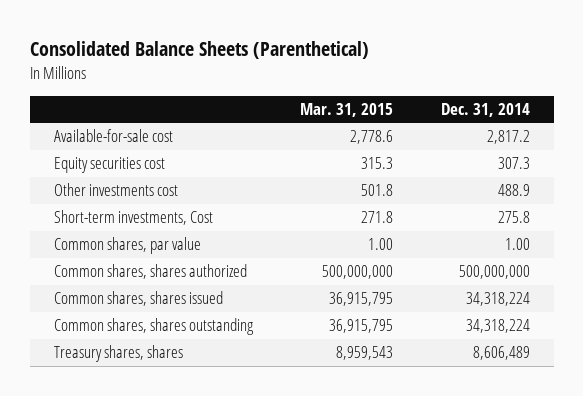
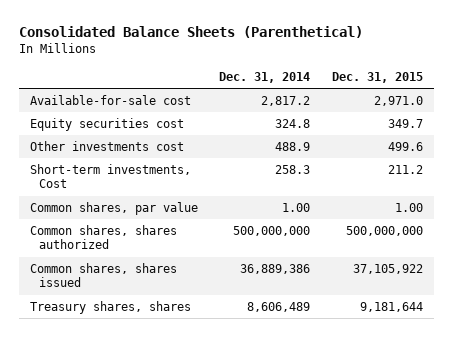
[300,103,394,118] Mar. 31, 2015 -> none
none -> [332,72,424,84] Dec. 31, 2015
[497,157,530,170] 307.3 -> [275,118,311,128] 324.8
[497,211,530,224] 275.8 -> [275,164,311,174] 258.3
[53,318,254,336] Common shares, shares outstanding -> none
[465,292,530,307] 34,318,224 -> [240,263,311,274] 36,889,386

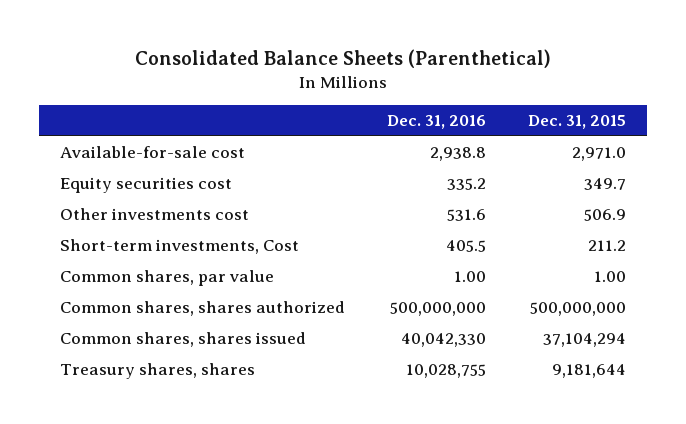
[219,72,311,84] Dec. 31, 2014 -> none
none -> [386,115,486,130] Dec. 31, 2016
[388,141,424,151] 499.6 -> [583,209,626,222] 506.9
[353,263,424,274] 37,105,922 -> [542,333,626,348] 37,104,294

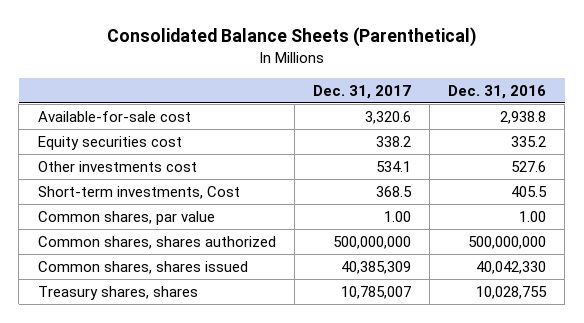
[527,115,626,130] Dec. 31, 2015 -> none
none -> [312,84,411,99] Dec. 31, 2017
[446,209,486,222] 531.6 -> [511,160,547,172] 527.6

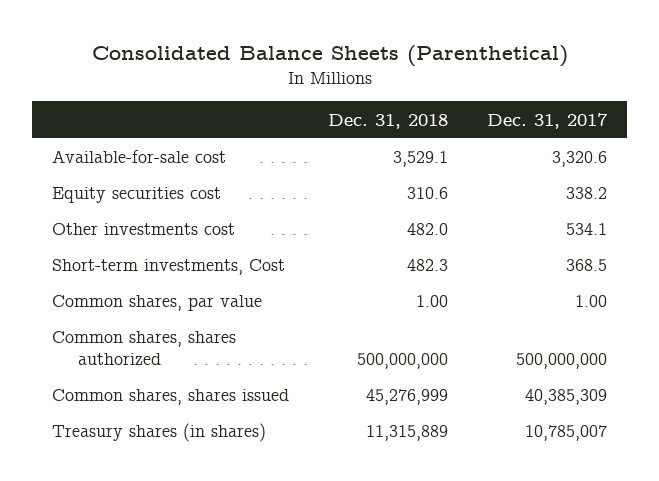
[448,84,547,99] Dec. 31, 2016 -> none
none -> [328,113,449,129] Dec. 31, 2018
[37,285,198,300] Treasury shares, shares -> [51,423,266,443] Treasury shares (in shares)

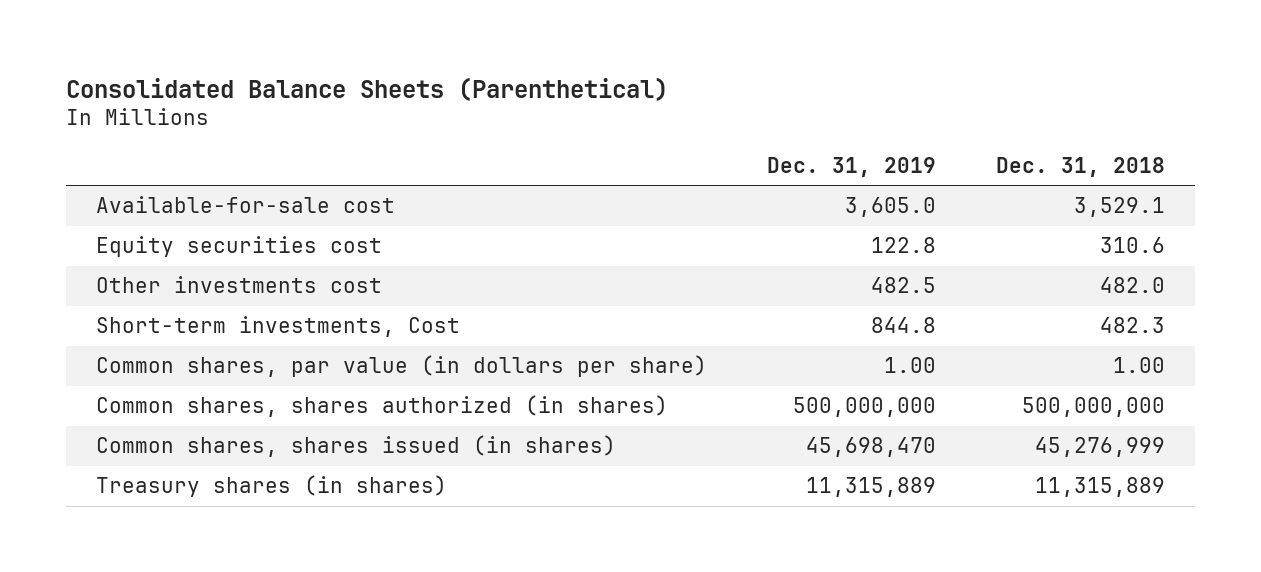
[487,112,609,129] Dec. 31, 2017 -> none
none -> [767,156,937,177] Dec. 31, 2019
[51,295,262,312] Common shares, par value -> [96,355,708,378] Common shares, par value (in dollars per share)
[51,331,236,366] Common shares, shares authorized -> [96,395,669,418] Common shares, shares authorized (in shares)
[51,389,289,406] Common shares, shares issued -> [96,435,617,458] Common shares, shares issued (in shares)

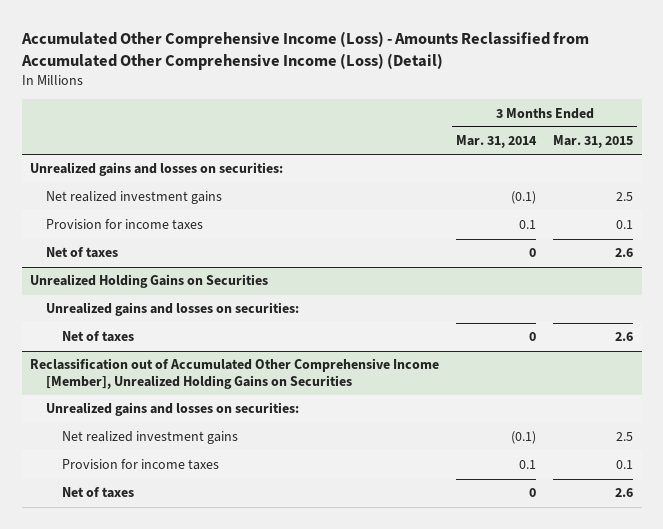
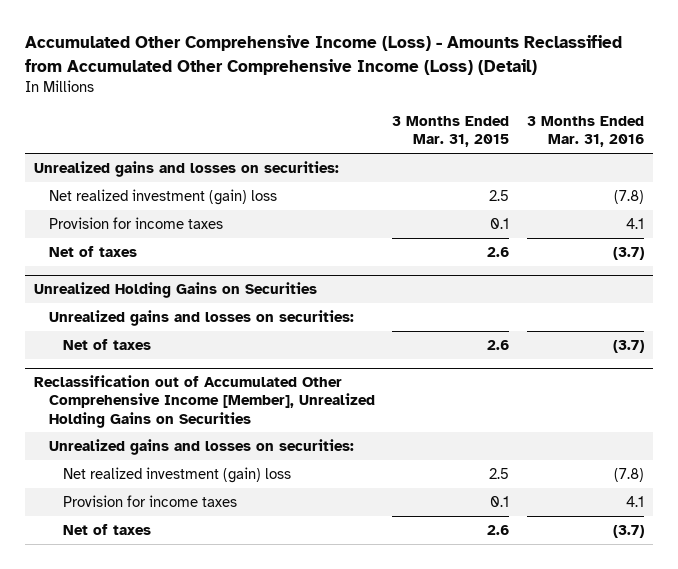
[456,135,538,149] Mar. 31, 2014 -> none
none -> [527,115,645,148] 3 Months Ended Mar. 31, 2016
[46,191,223,205] Net realized investment gains -> [48,189,277,206] Net realized investment (gain) loss
[62,431,239,445] Net realized investment gains -> [63,467,292,484] Net realized investment (gain) loss

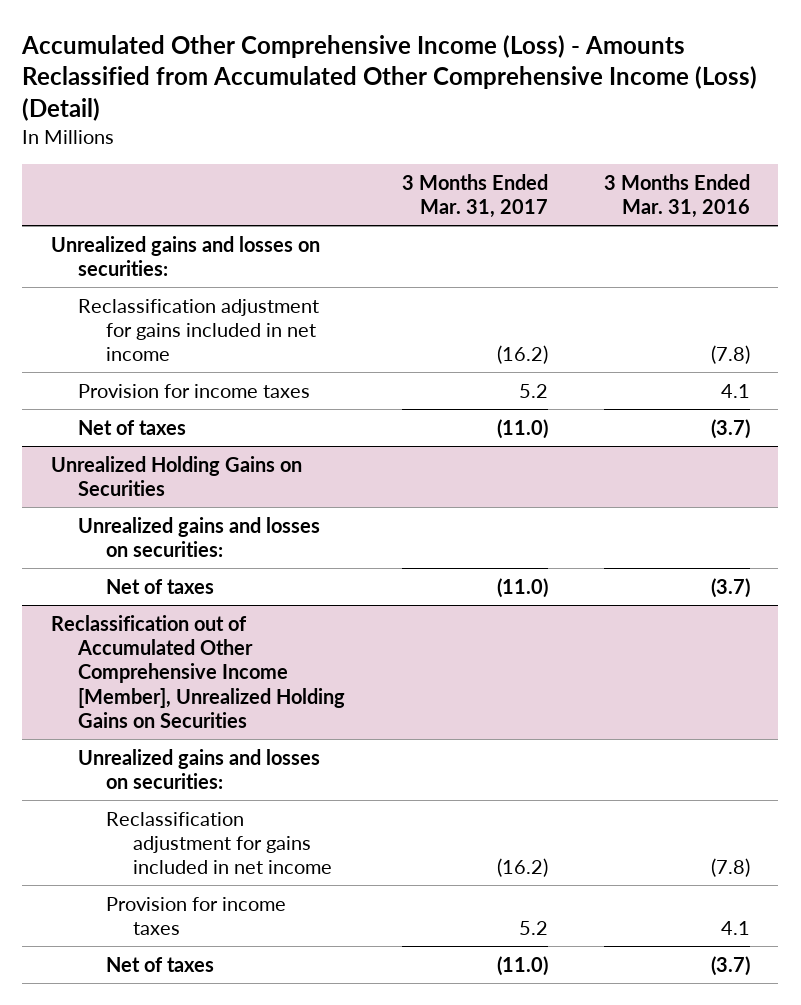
[392,115,510,148] 3 Months Ended Mar. 31, 2015 -> none
none -> [401,173,548,219] 3 Months Ended Mar. 31, 2017
[48,189,277,206] Net realized investment (gain) loss -> [78,298,320,362] Reclassification adjustment for gains included in net income
[63,467,292,484] Net realized investment (gain) loss -> [105,811,333,875] Reclassification adjustment for gains included in net income

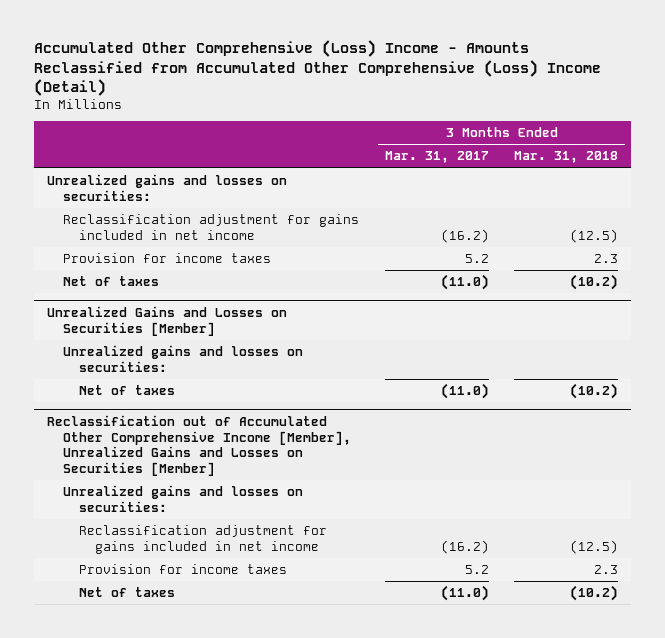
[21,34,758,121] Accumulated Other Comprehensive Income (Loss) - Amounts Reclassified from Accumulated Other Comprehensive Income (Loss) (Detail) -> [34,40,602,97] Accumulated Other Comprehensive (Loss) Income - Amounts Reclassified from Accumulated Other Comprehensive (Loss) Income (Detail)
[604,173,751,219] 3 Months Ended Mar. 31, 2016 -> none
none -> [514,151,619,164] Mar. 31, 2018
[50,455,302,496] Unrealized Holding Gains on Securities -> [46,305,287,336] Unrealized Gains and Losses on Securities [Member]
[50,614,346,729] Reclassification out of Accumulated Other Comprehensive Income [Member], Unrealized Holding Gains on Securities -> [46,414,351,477] Reclassification out of Accumulated Other Comprehensive Income [Member], Unrealized Gains and Losses on Securities [Member]

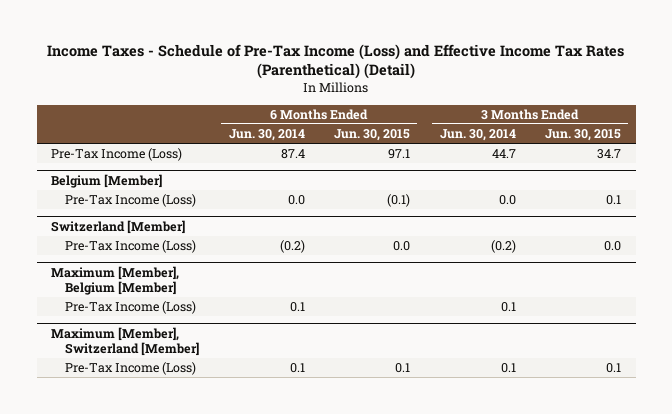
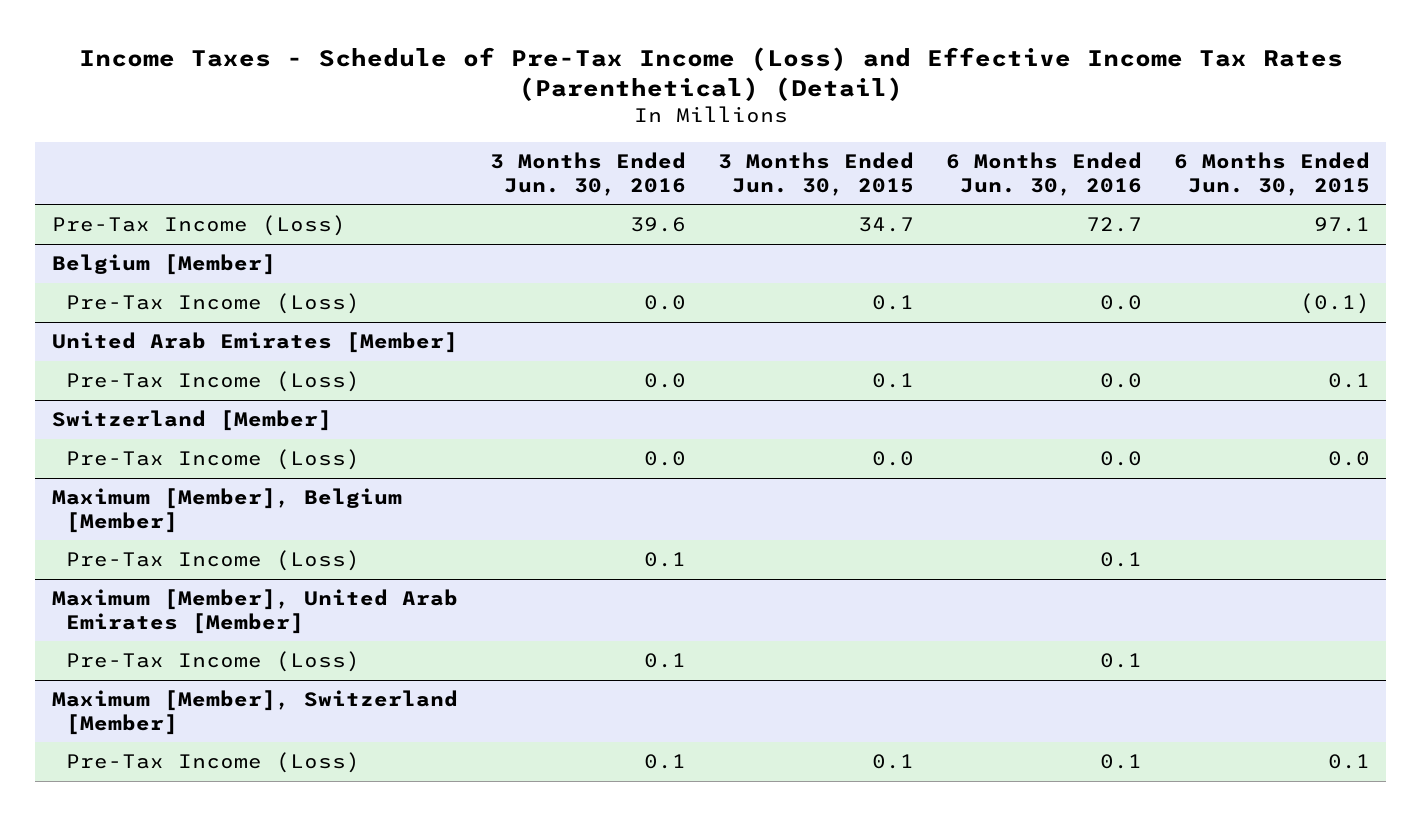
[228,129,305,142] Jun. 30, 2014 -> none
[439,129,516,142] Jun. 30, 2014 -> none
none -> [489,152,686,196] 3 Months Ended Jun. 30, 2016
none -> [945,152,1142,196] 6 Months Ended Jun. 30, 2016
none -> [51,332,458,354] United Arab Emirates [Member]
none -> [66,371,361,393] Pre-Tax Income (Loss)
none -> [51,589,458,634] Maximum [Member], United Arab Emirates [Member]
none -> [66,651,361,673] Pre-Tax Income (Loss)

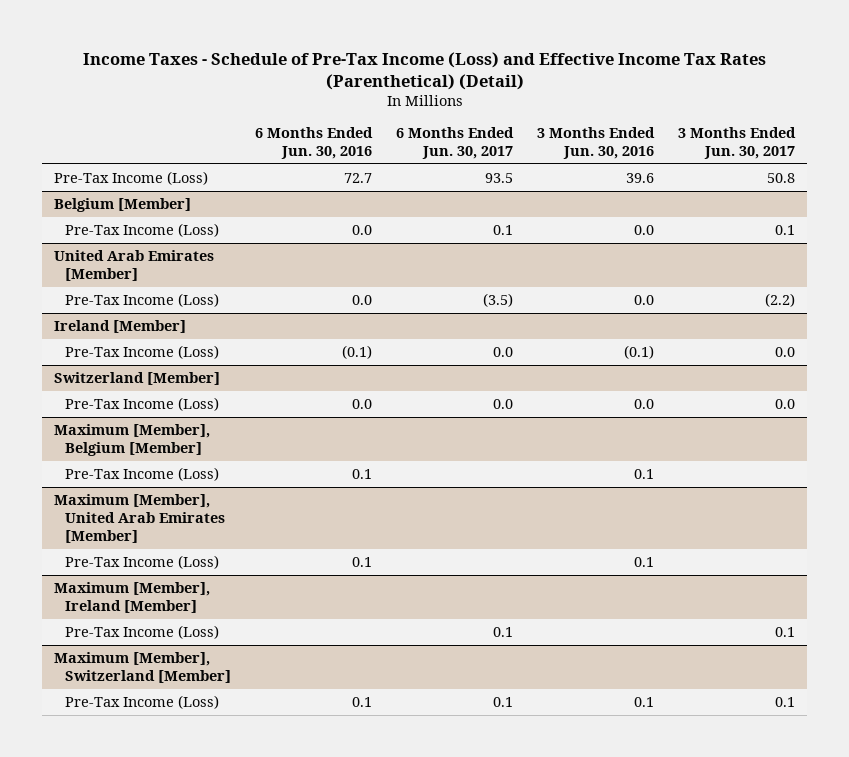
[717,152,914,196] 3 Months Ended Jun. 30, 2015 -> none
[1174,152,1371,196] 6 Months Ended Jun. 30, 2015 -> none
none -> [395,127,514,160] 6 Months Ended Jun. 30, 2017
none -> [677,127,796,160] 3 Months Ended Jun. 30, 2017
none -> [54,319,187,333] Ireland [Member]
none -> [64,344,219,359] Pre-Tax Income (Loss)
none -> [54,581,211,613] Maximum [Member], Ireland [Member]
none -> [64,624,219,639] Pre-Tax Income (Loss)

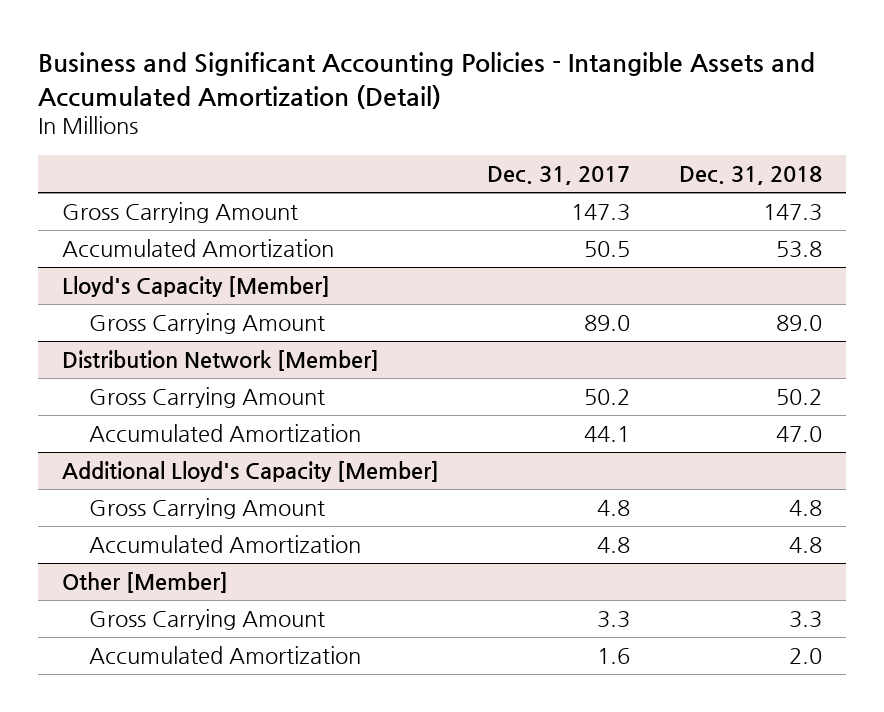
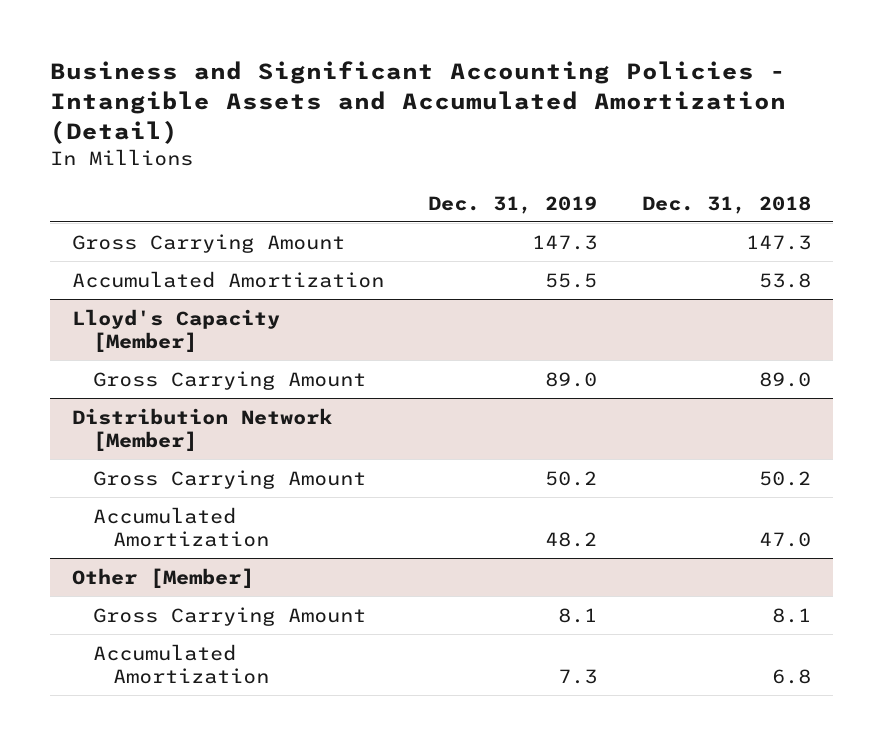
[487,166,631,186] Dec. 31, 2017 -> none
none -> [428,195,598,214] Dec. 31, 2019
[62,461,440,483] Additional Lloyd's Capacity [Member] -> none
[88,498,325,520] Gross Carrying Amount -> none
[88,535,361,554] Accumulated Amortization -> none
[788,611,822,629] 3.3 -> [771,607,811,623] 8.1
[788,648,822,665] 2.0 -> [771,668,811,684] 6.8

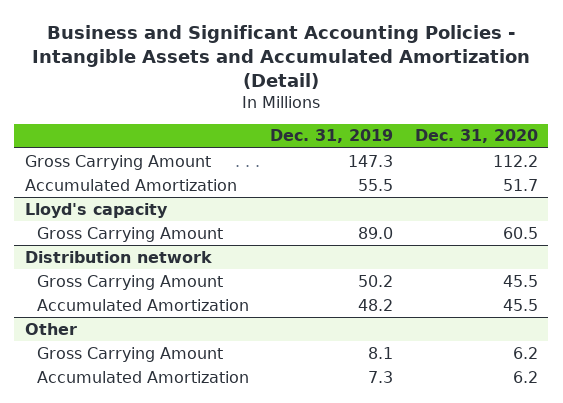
[641,195,811,214] Dec. 31, 2018 -> none
none -> [414,129,538,144] Dec. 31, 2020
[71,308,280,352] Lloyd's Capacity [Member] -> [25,202,169,218] Lloyd's capacity
[71,407,332,451] Distribution Network [Member] -> [25,250,213,263] Distribution network
[71,567,254,588] Other [Member] -> [25,322,78,335] Other

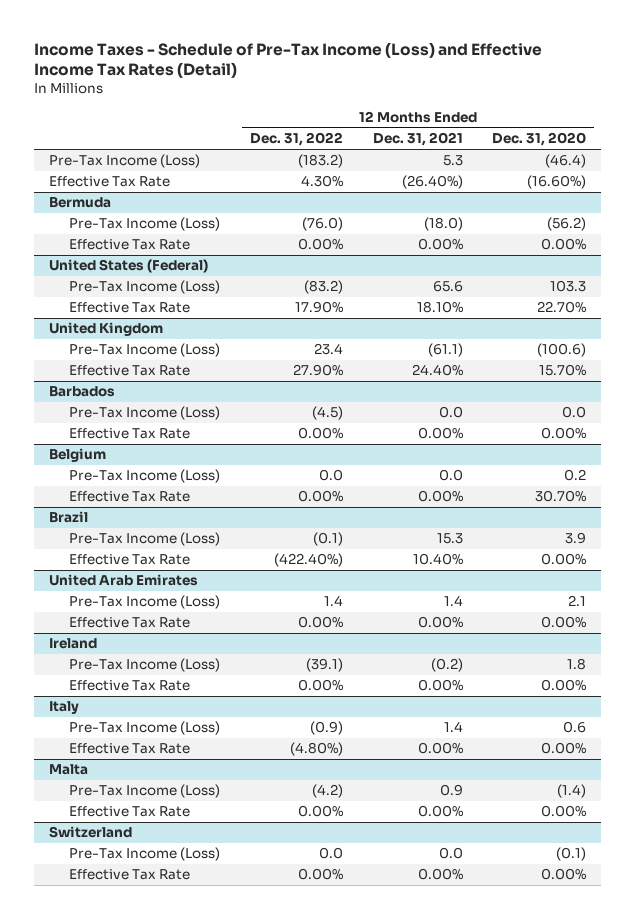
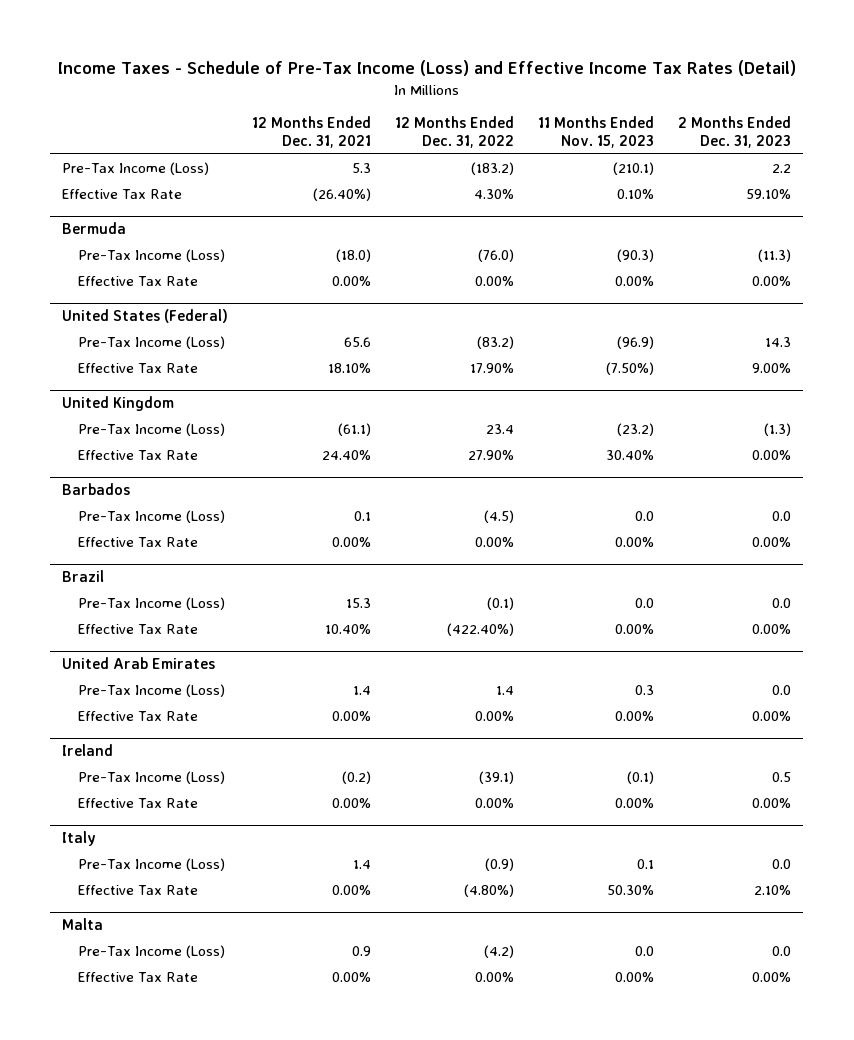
[492,132,587,147] Dec. 31, 2020 -> none
none -> [538,115,655,149] 11 Months Ended Nov. 15, 2023
none -> [678,115,792,149] 2 Months Ended Dec. 31, 2023
[69,428,191,440] Effective Tax Rate -> none
[48,448,106,463] Belgium -> none
[69,469,221,484] Pre-Tax Income (Loss) -> none
[438,406,463,419] 0.0 -> [354,511,372,522] 0.1
[48,826,132,839] Switzerland -> none
[69,847,221,862] Pre-Tax Income (Loss) -> none
[69,869,191,881] Effective Tax Rate -> none

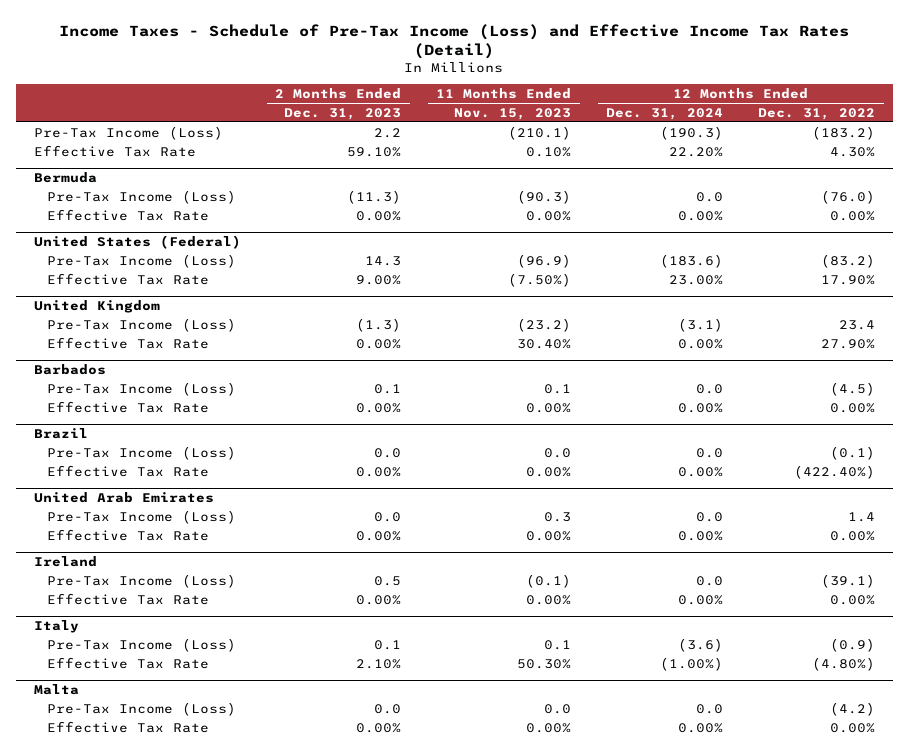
[252,115,372,149] 12 Months Ended Dec. 31, 2021 -> none
none -> [606,107,724,120] Dec. 31, 2024
[635,511,655,522] 0.0 -> [544,383,572,394] 0.1
[772,511,792,522] 0.0 -> [374,383,402,394] 0.1
[772,859,792,870] 0.0 -> [374,639,402,650] 0.1

